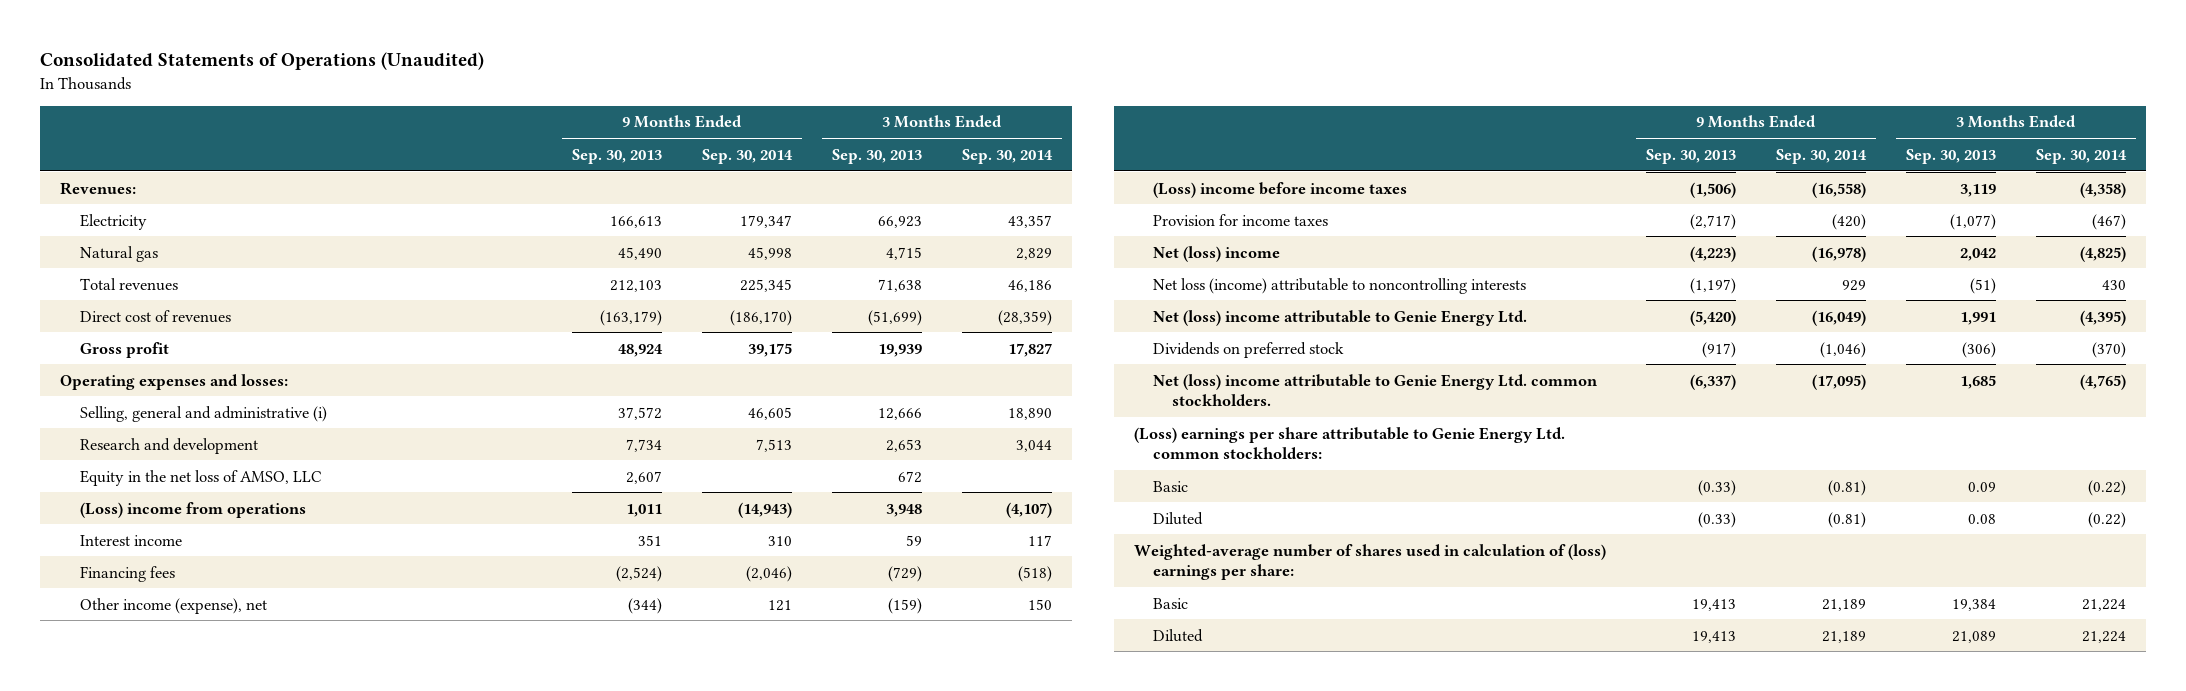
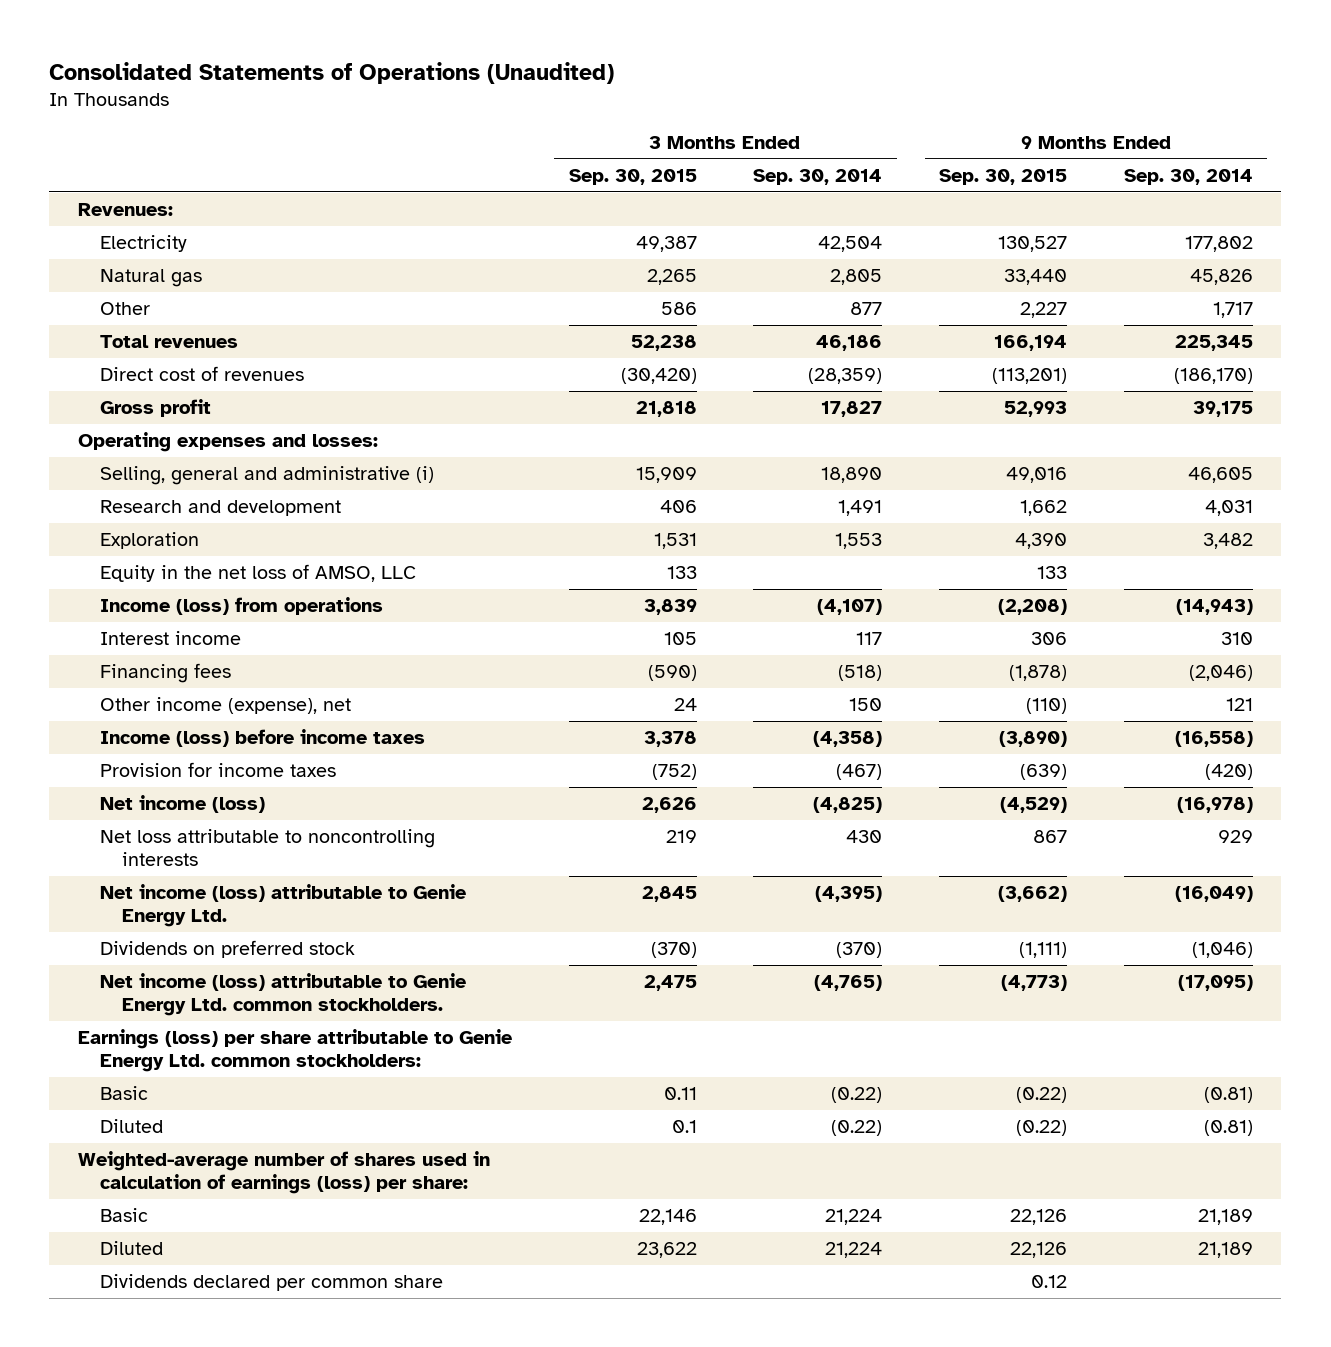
[572,148,663,164] Sep. 30, 2013 -> none
[832,148,923,164] Sep. 30, 2013 -> none
none -> [568,168,697,185] Sep. 30, 2015
none -> [939,168,1068,185] Sep. 30, 2015
[740,214,793,228] 179,347 -> [1185,236,1254,253] 177,802
[1008,214,1053,228] 43,357 -> [818,236,883,253] 42,504
[748,246,793,260] 45,998 -> [1190,269,1254,286] 45,826
[1016,247,1053,260] 2,829 -> [830,269,883,286] 2,805
none -> [99,302,150,316] Other
[756,438,793,452] 7,513 -> [1205,500,1254,517] 4,031
[1016,439,1053,452] 3,044 -> [838,500,883,517] 1,491
none -> [99,532,199,550] Exploration
[79,501,306,518] (Loss) income from operations -> [99,597,383,616] Income (loss) from operations
[1153,181,1408,198] (Loss) income before income taxes -> [99,729,425,748] Income (loss) before income taxes
[1153,245,1281,262] Net (loss) income -> [99,795,265,814] Net income (loss)
[1153,277,1527,294] Net loss (income) attributable to noncontrolling interests -> [99,829,435,866] Net loss attributable to noncontrolling interests
[1153,309,1528,326] Net (loss) income attributable to Genie Energy Ltd. -> [99,884,466,927] Net income (loss) attributable to Genie Energy Ltd.
[1153,373,1599,407] Net (loss) income attributable to Genie Energy Ltd. common stockholders. -> [99,973,466,1016] Net income (loss) attributable to Genie Energy Ltd. common stockholders.
[1133,426,1565,460] (Loss) earnings per share attributable to Genie Energy Ltd. common stockholders: -> [77,1029,512,1072] Earnings (loss) per share attributable to Genie Energy Ltd. common stockholders:
[1133,543,1606,581] Weighted-average number of shares used in calculation of (loss) earnings per share: -> [77,1151,490,1194] Weighted-average number of shares used in calculation of earnings (loss) per share:
none -> [99,1274,443,1292] Dividends declared per common share

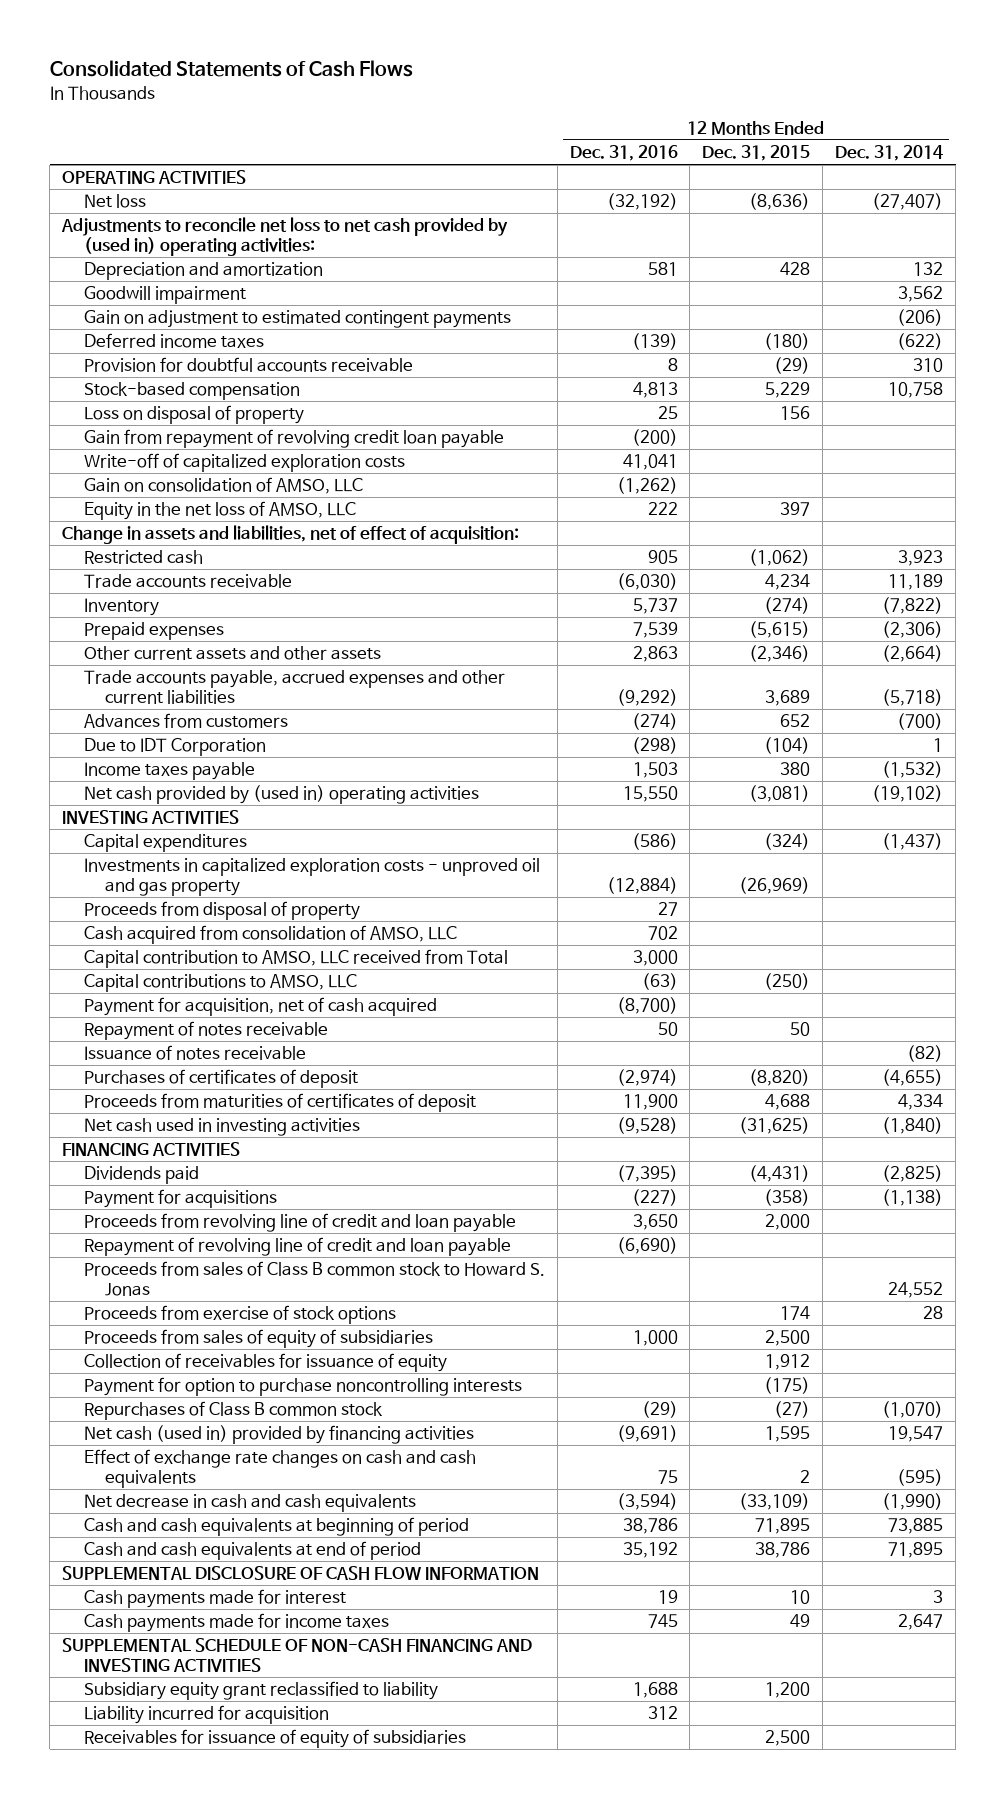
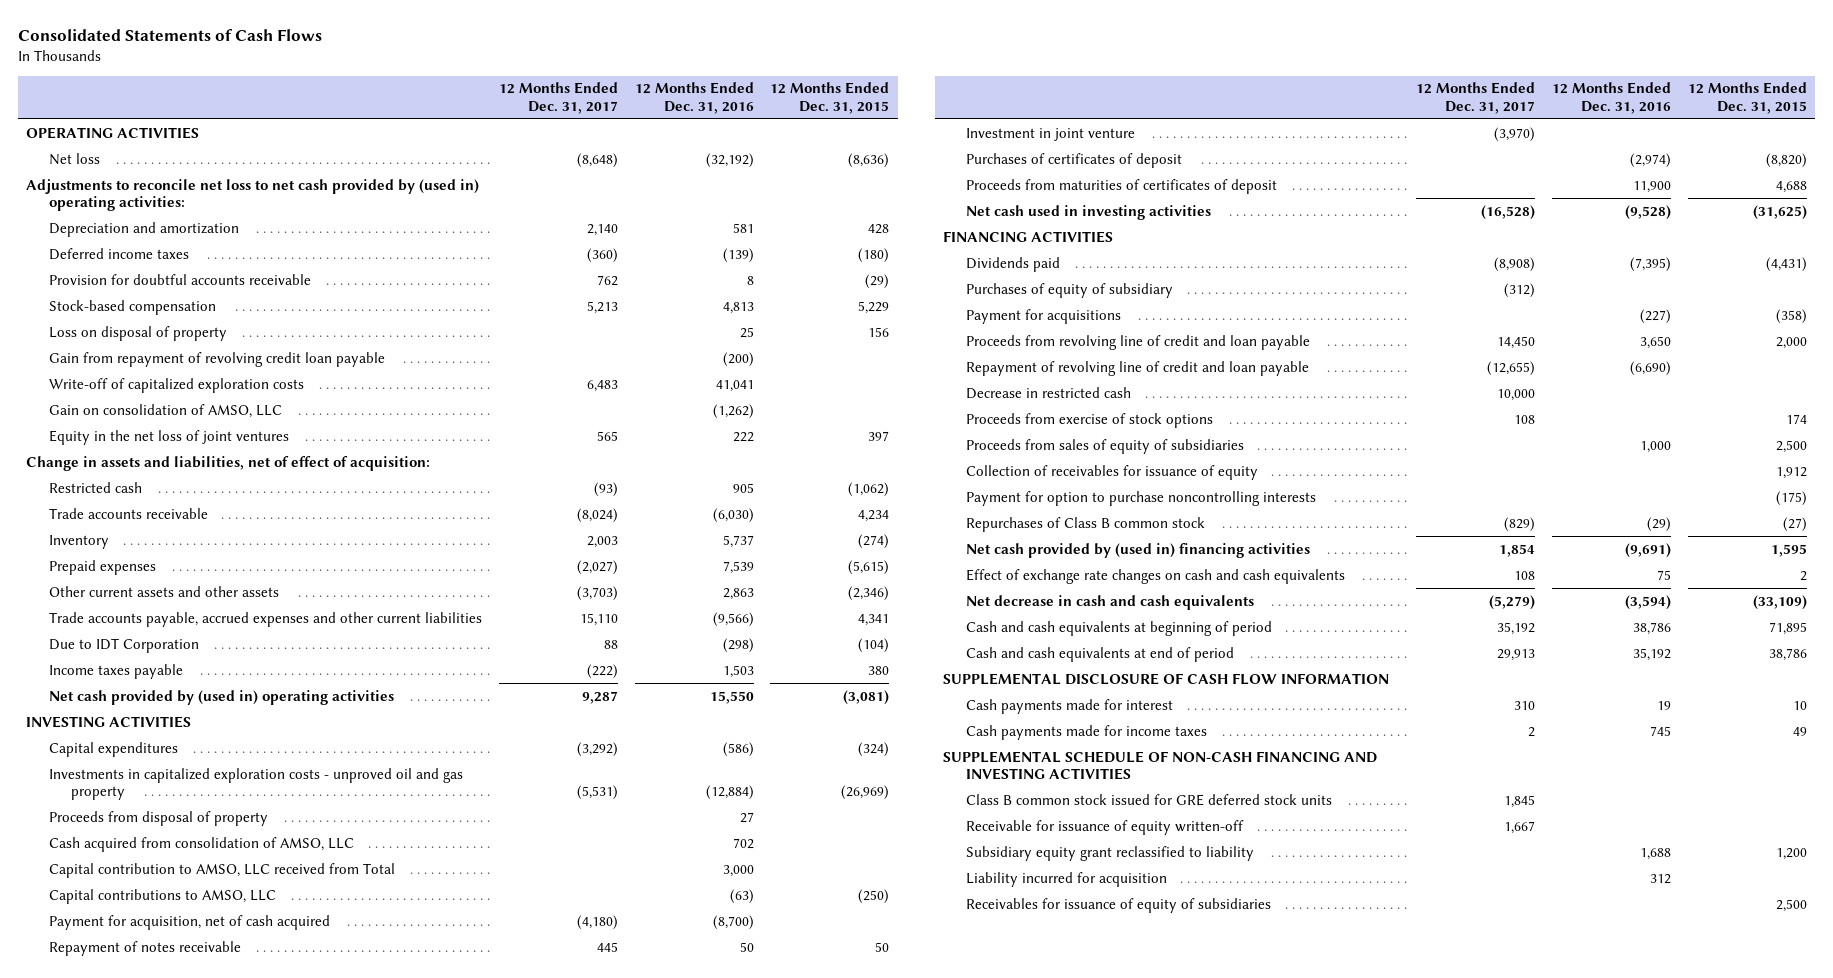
[835,145,944,162] Dec. 31, 2014 -> none
none -> [498,82,618,114] 12 Months Ended Dec. 31, 2017
[83,286,246,305] Goodwill impairment -> none
[83,310,511,329] Gain on adjustment to estimated contingent payments -> none
[83,501,356,521] Equity in the net loss of AMSO, LLC -> [48,429,289,445] Equity in the net loss of joint ventures
[83,713,288,729] Advances from customers -> none
[616,689,678,707] (9,292) -> [712,611,754,627] (9,566)
[765,690,811,707] 3,689 -> [858,613,890,626] 4,341
[83,1045,306,1061] Issuance of notes receivable -> none
none -> [965,127,1135,141] Investment in joint venture
none -> [965,282,1173,298] Purchases of equity of subsidiary
[83,1261,545,1297] Proceeds from sales of Class B common stock to Howard S. Jonas -> none
none -> [965,386,1131,399] Decrease in restricted cash
[83,1425,474,1445] Net cash (used in) provided by financing activities -> [965,542,1310,558] Net cash provided by (used in) financing activities
none -> [965,793,1332,806] Class B common stock issued for GRE deferred stock units
none -> [965,819,1244,835] Receivable for issuance of equity written-off

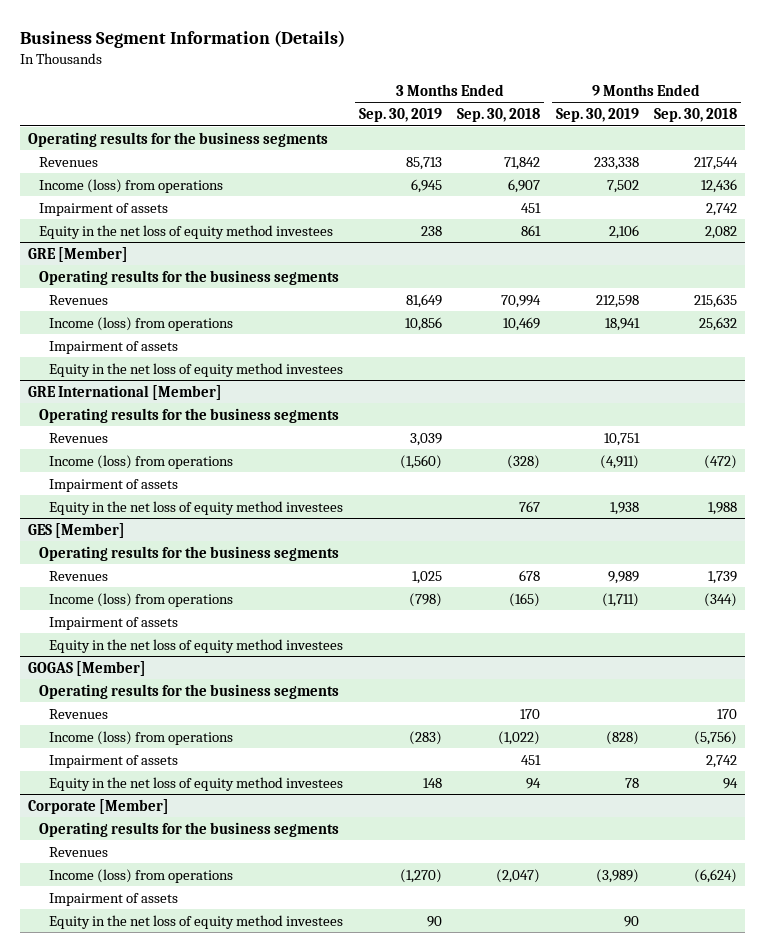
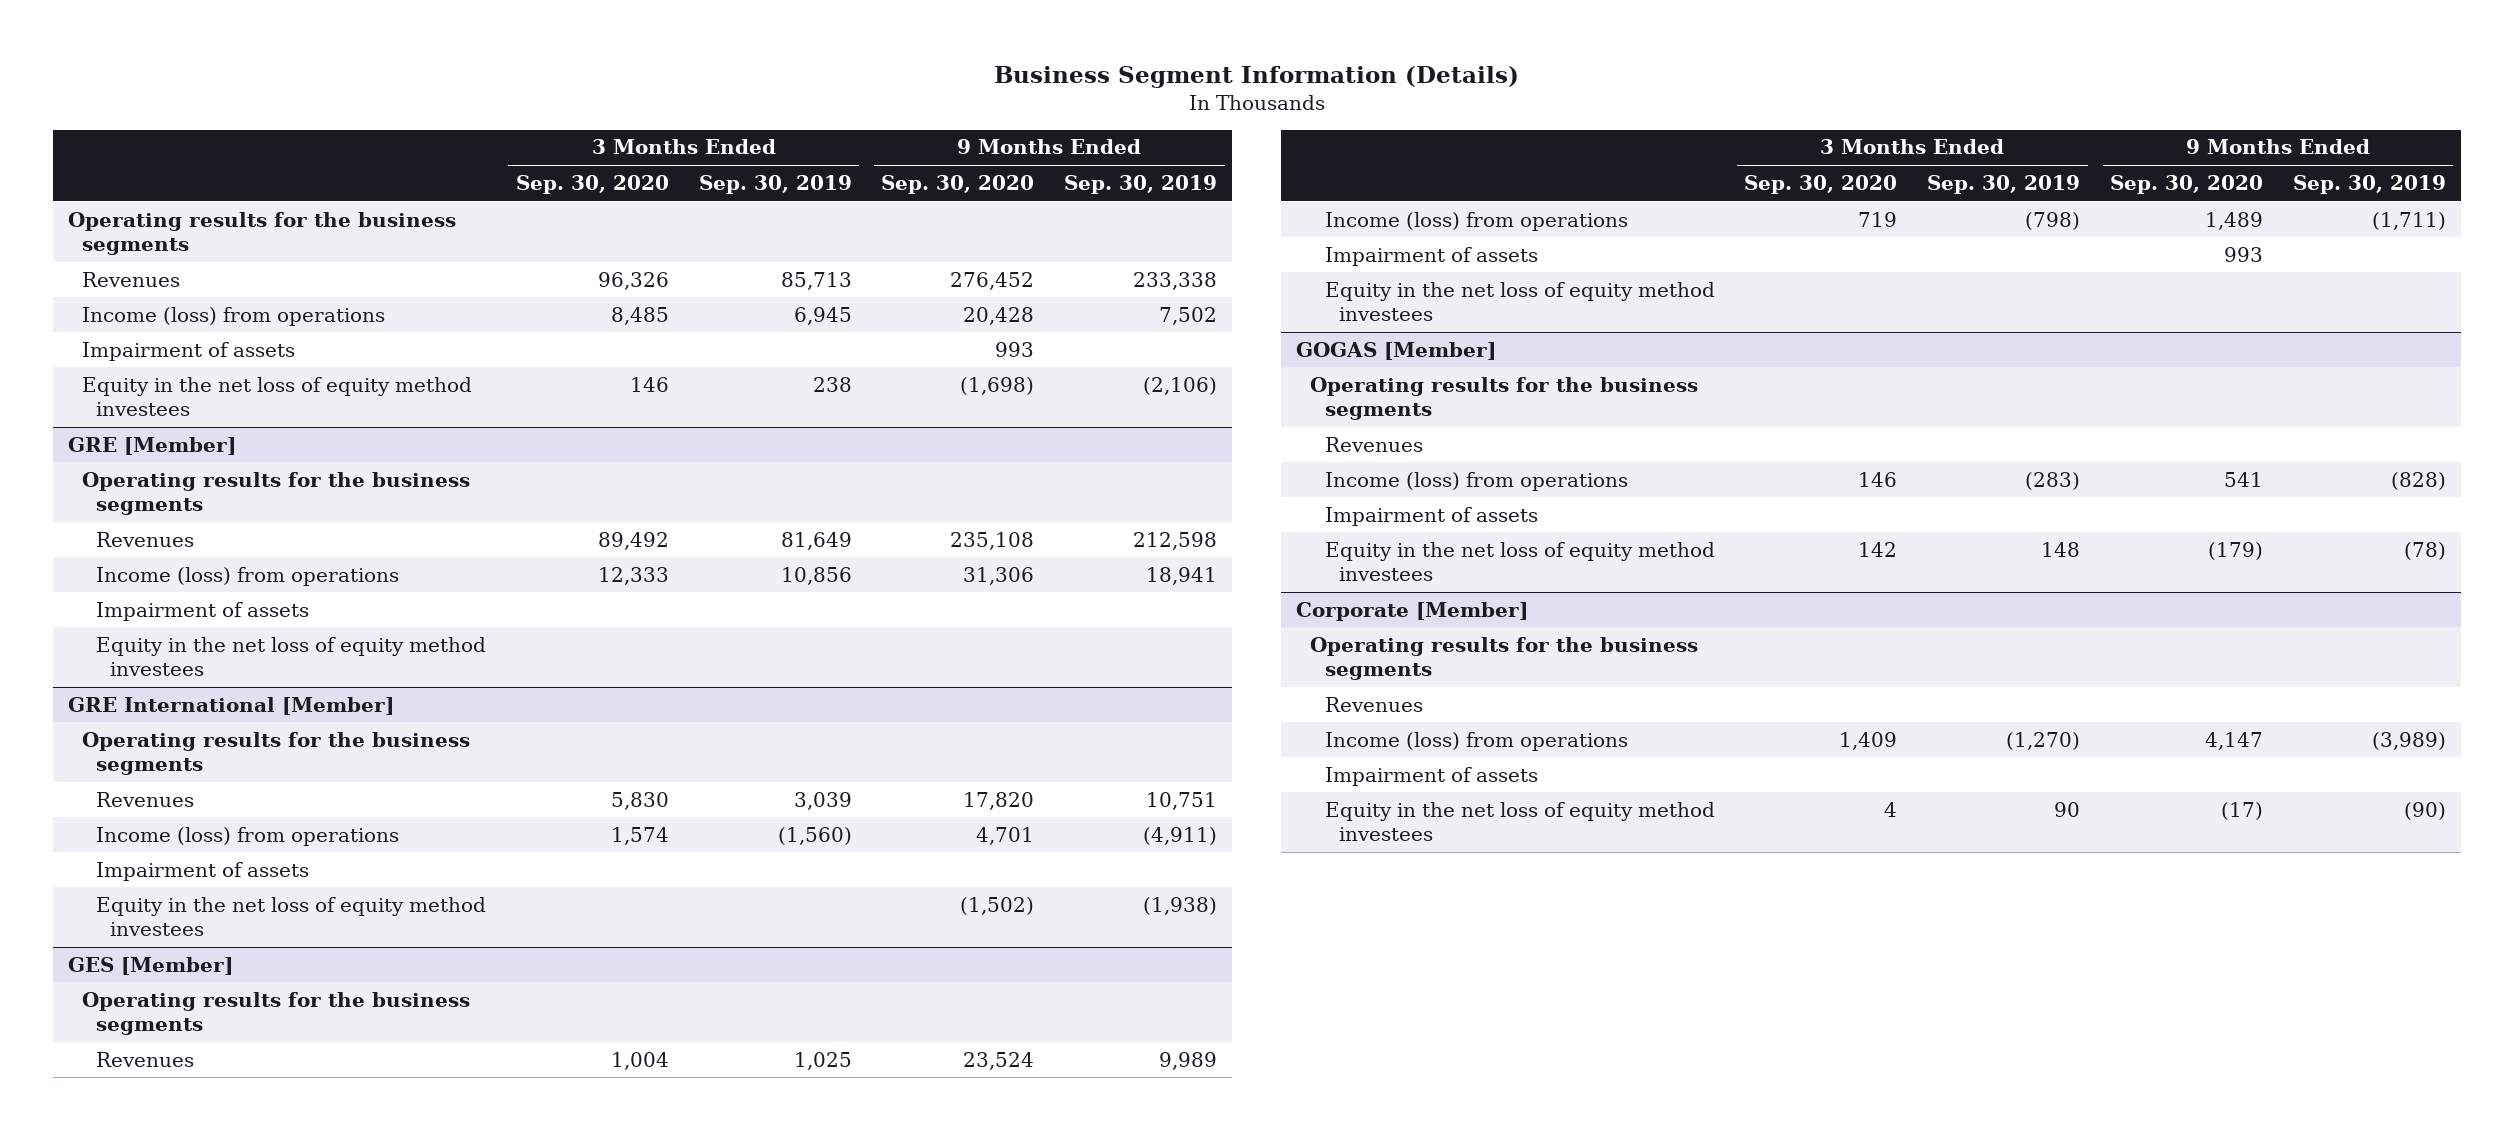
[457,108,541,123] Sep. 30, 2018 -> none
[654,108,738,123] Sep. 30, 2018 -> none
none -> [515,174,669,194] Sep. 30, 2020
none -> [881,174,1035,194] Sep. 30, 2020
[608,224,639,239] 2,106 -> [1143,376,1218,395] (2,106)
[609,501,639,515] 1,938 -> [1143,896,1218,915] (1,938)
[624,777,639,788] 78 -> [2403,541,2446,560] (78)
[623,915,639,927] 90 -> [2403,801,2446,820] (90)

